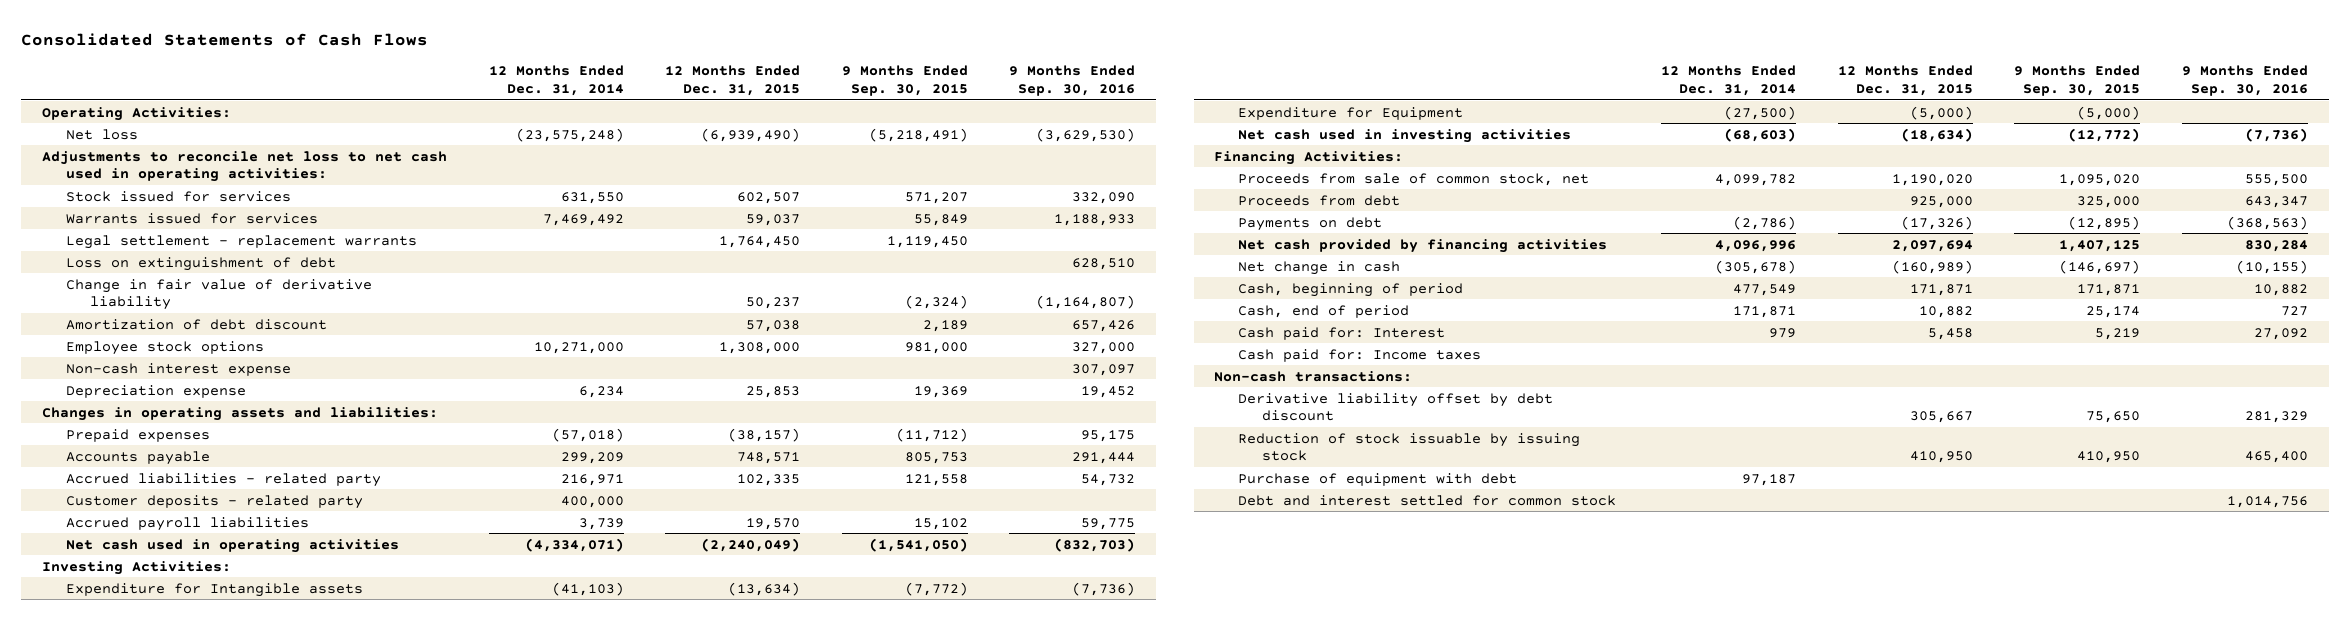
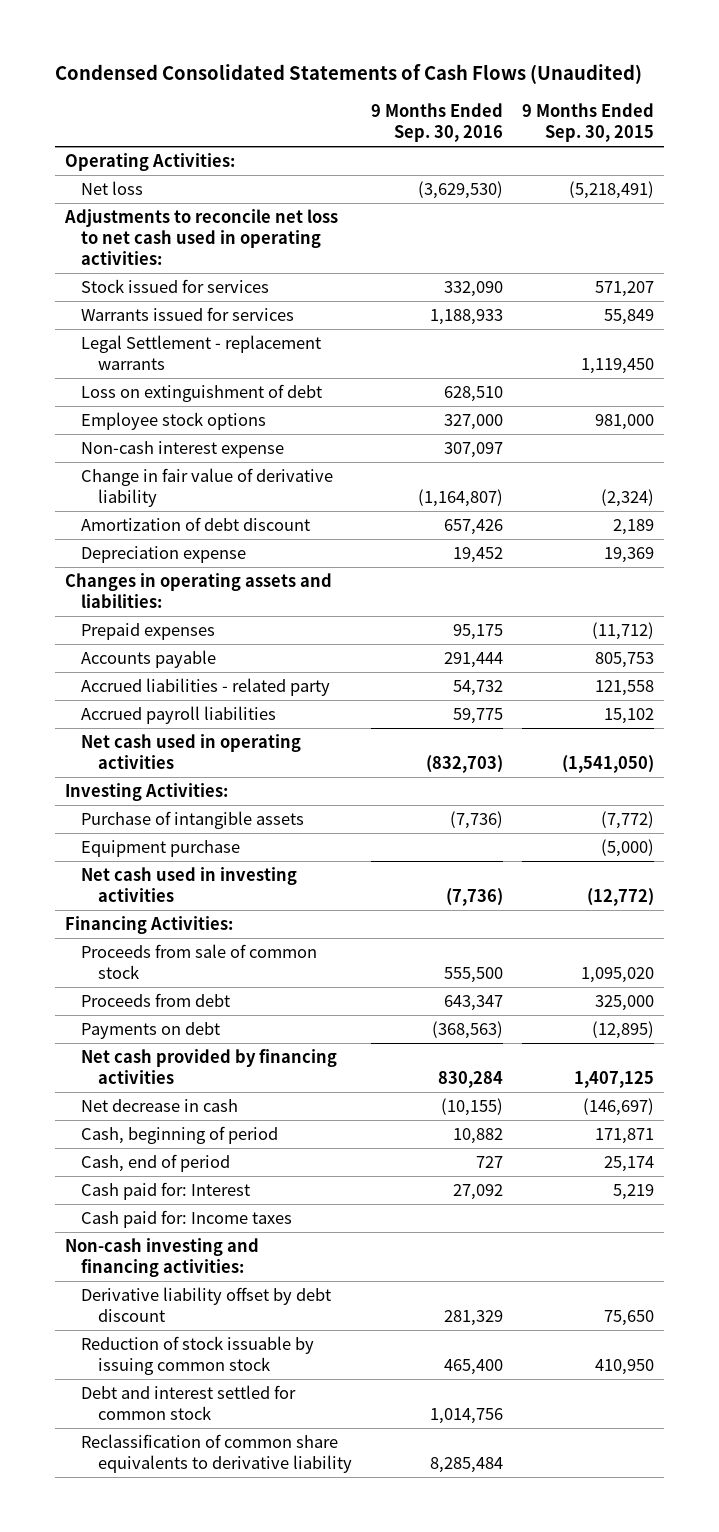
[21,32,429,46] Consolidated Statements of Cash Flows -> [55,64,643,85] Condensed Consolidated Statements of Cash Flows (Unaudited)
[488,65,624,96] 12 Months Ended Dec. 31, 2014 -> none
[665,65,801,96] 12 Months Ended Dec. 31, 2015 -> none
[65,234,417,249] Legal settlement - replacement warrants -> [81,335,322,371] Legal Settlement - replacement warrants
[65,278,372,311] Change in fair value of derivative liability -> [81,468,334,508] Change in fair value of derivative liability
[65,318,327,330] Amortization of debt discount -> [81,517,311,532] Amortization of debt discount
[65,494,363,509] Customer deposits - related party -> none
[1238,106,1464,120] Expenditure for Equipment -> none
[65,582,363,597] Expenditure for Intangible assets -> [81,811,305,830] Purchase of intangible assets
none -> [81,840,241,858] Equipment purchase
[1238,172,1590,186] Proceeds from sale of common stock, net -> [81,944,318,980] Proceeds from sale of common stock
[1238,260,1401,275] Net change in cash -> [81,1099,239,1113] Net decrease in cash
[1214,370,1413,382] Non-cash transactions: -> [64,1238,259,1278] Non-cash investing and financing activities:
[1238,472,1518,486] Purchase of equipment with debt -> none
[1238,432,1581,462] Reduction of stock issuable by issuing stock -> [81,1336,315,1376] Reduction of stock issuable by issuing common stock
none -> [81,1434,352,1474] Reclassification of common share equivalents to derivative liability

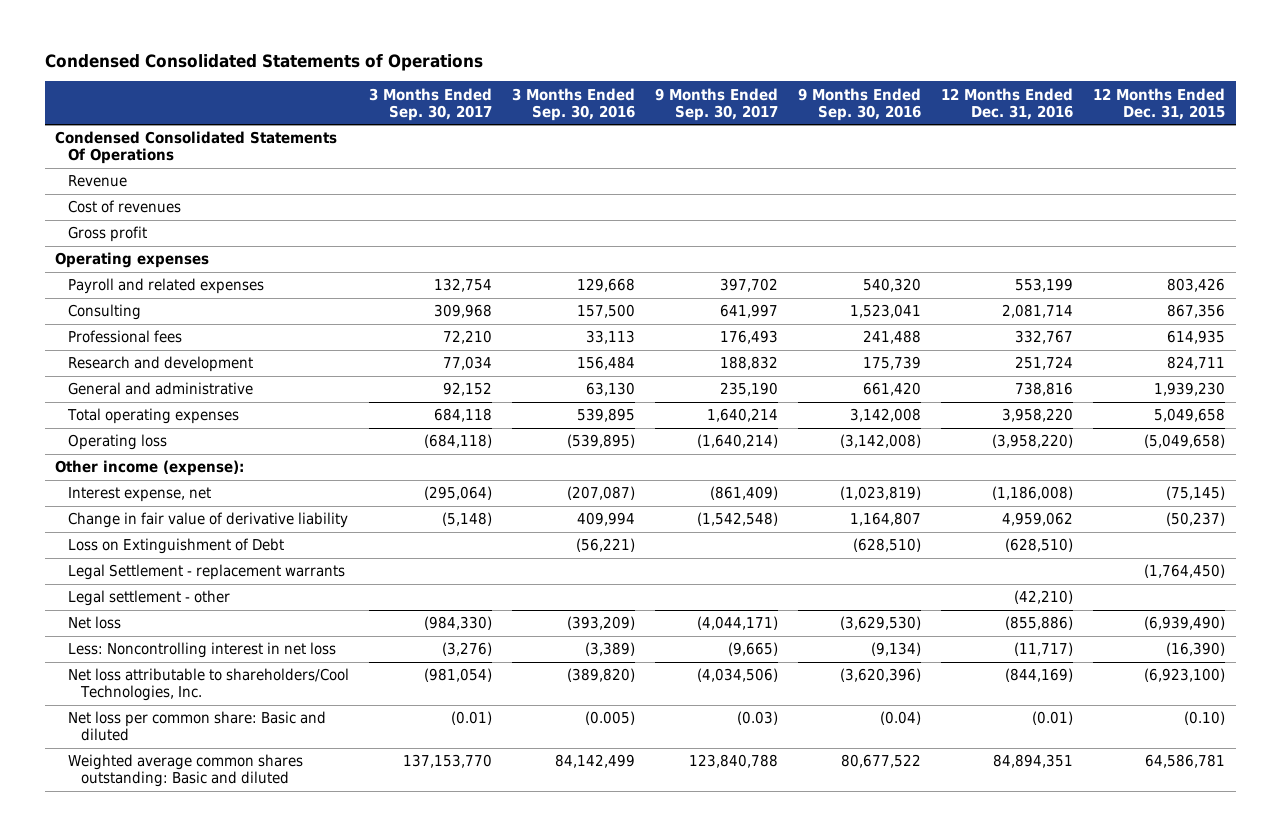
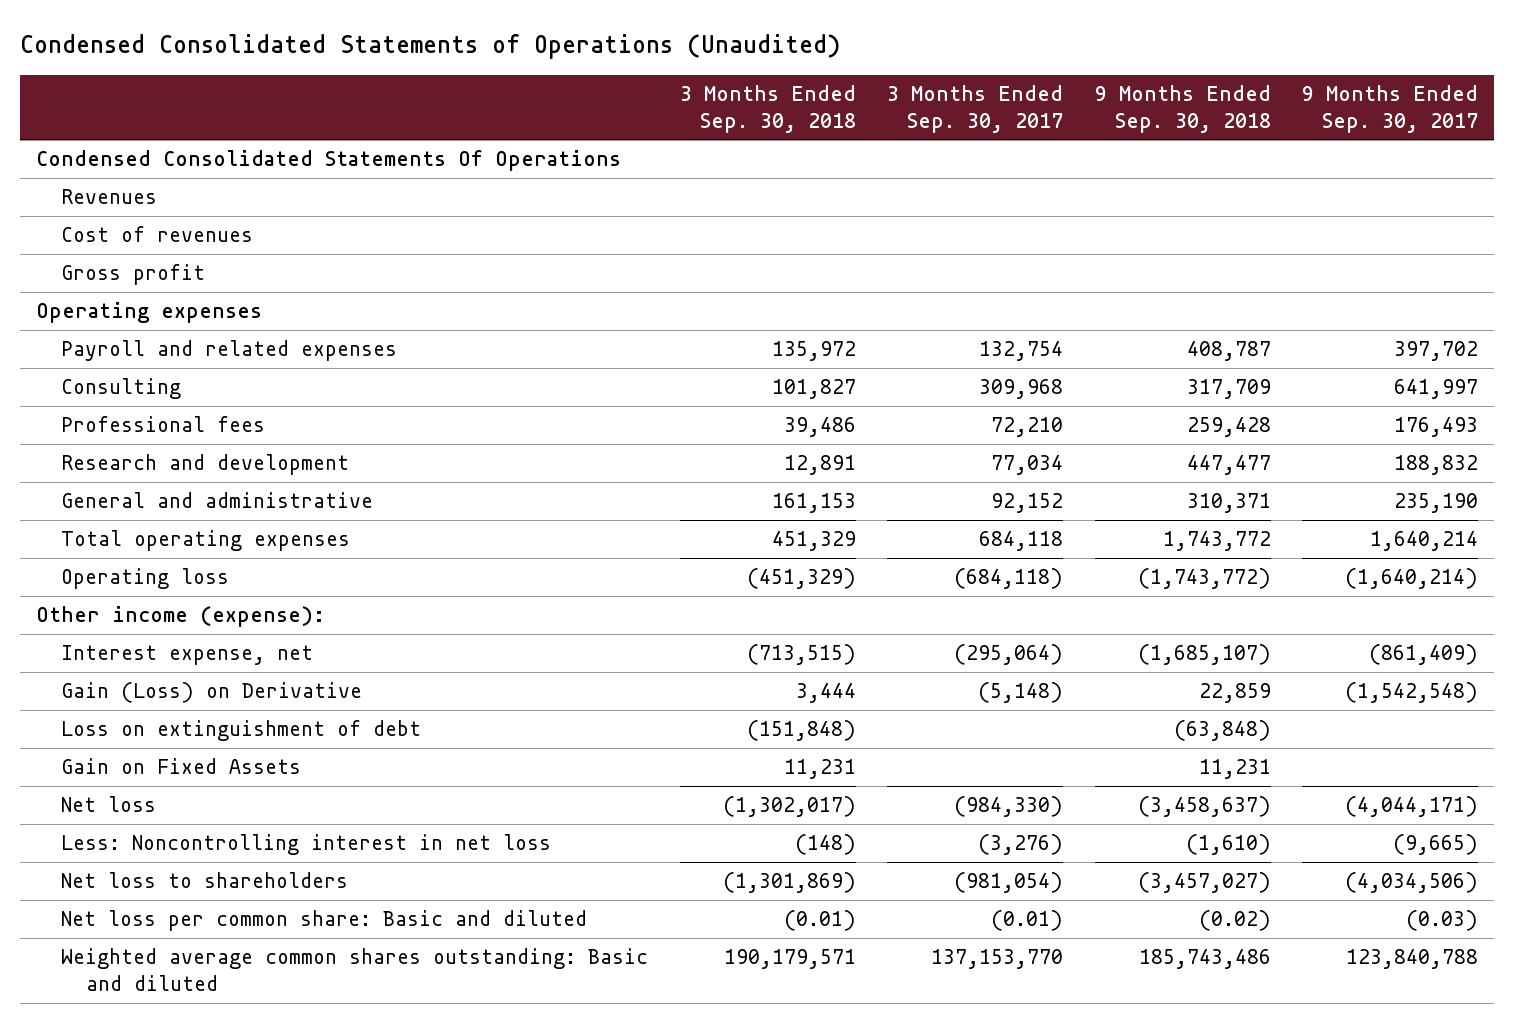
[44,54,483,72] Condensed Consolidated Statements of Operations -> [20,34,841,60] Condensed Consolidated Statements of Operations (Unaudited)
[512,87,636,121] 3 Months Ended Sep. 30, 2016 -> none
[798,87,922,121] 9 Months Ended Sep. 30, 2016 -> none
[941,87,1074,120] 12 Months Ended Dec. 31, 2016 -> none
[1093,87,1226,120] 12 Months Ended Dec. 31, 2015 -> none
none -> [679,84,856,133] 3 Months Ended Sep. 30, 2018
none -> [1094,84,1271,133] 9 Months Ended Sep. 30, 2018
[68,175,128,188] Revenue -> [61,189,158,205] Revenues
[68,564,346,581] Legal Settlement - replacement warrants -> none
[68,590,231,607] Legal settlement - other -> none
[68,512,349,529] Change in fair value of derivative liability -> [61,682,363,704] Gain (Loss) on Derivative
[68,538,285,555] Loss on Extinguishment of Debt -> [61,720,422,742] Loss on extinguishment of debt
none -> [61,758,302,775] Gain on Fixed Assets
[68,668,350,702] Net loss attributable to shareholders/Cool Technologies, Inc. -> [61,872,349,889] Net loss to shareholders

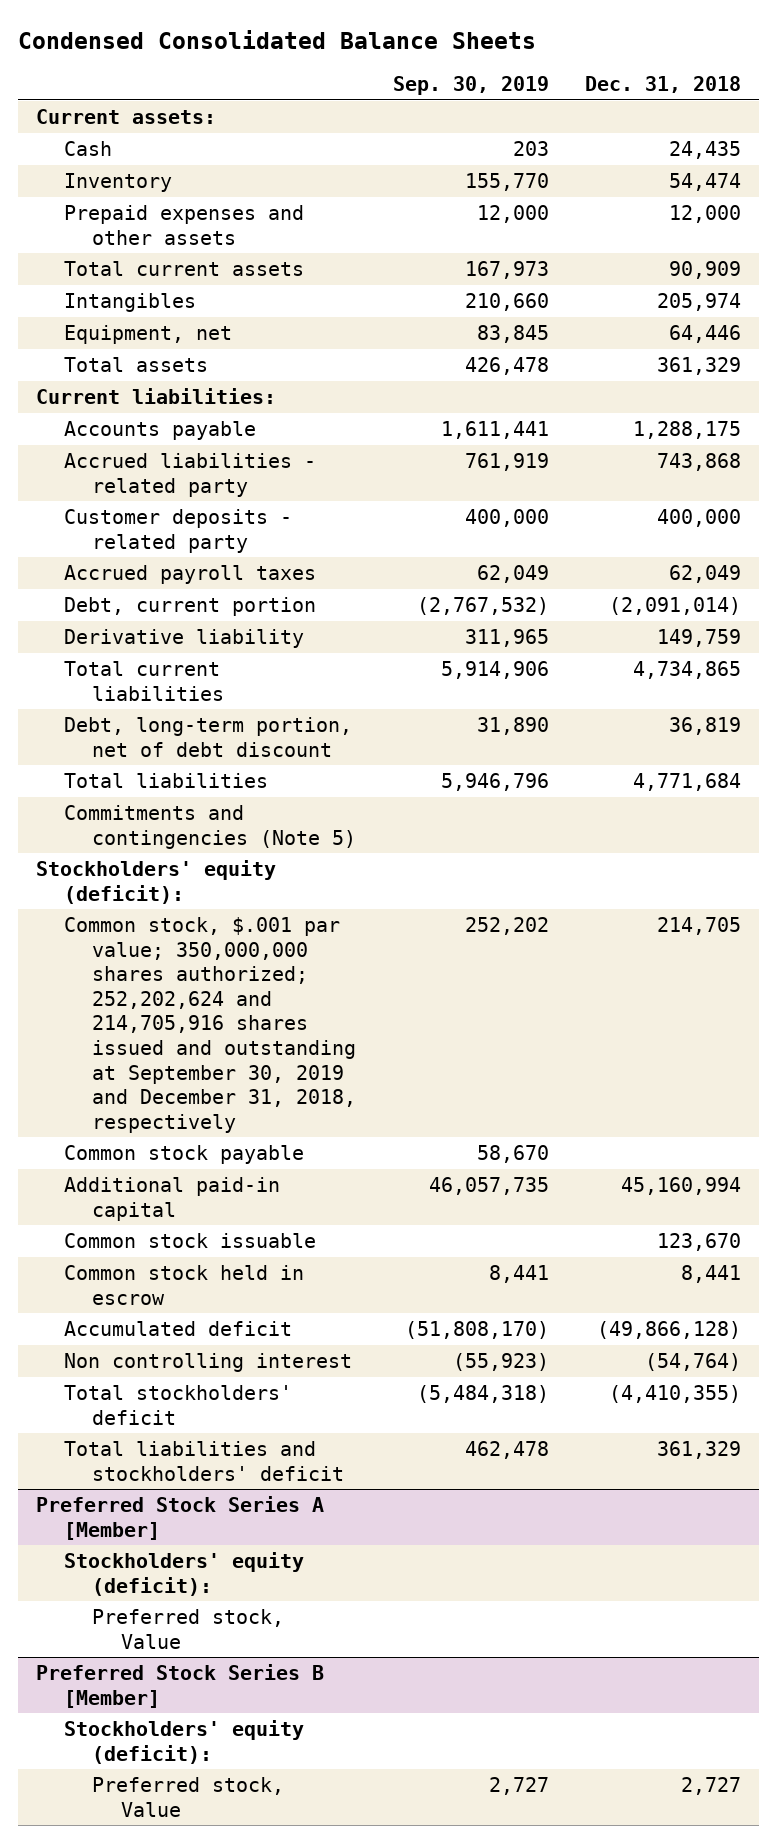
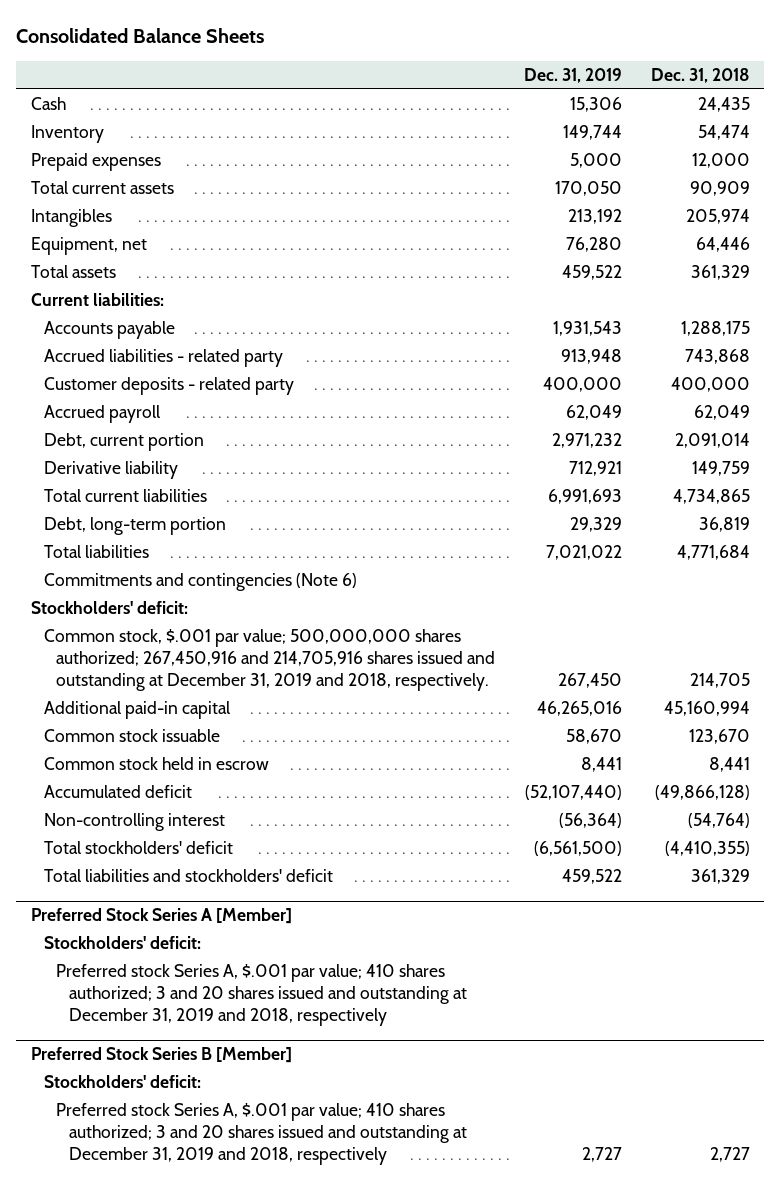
[18,29,537,49] Condensed Consolidated Balance Sheets -> [16,28,265,44] Consolidated Balance Sheets
[392,76,549,96] Sep. 30, 2019 -> none
none -> [523,67,622,83] Dec. 31, 2019
[36,108,217,124] Current assets: -> none
[64,204,305,245] Prepaid expenses and other assets -> none
none -> [30,152,161,171] Prepaid expenses
[64,564,317,584] Accrued payroll taxes -> [43,404,160,423] Accrued payroll
[608,596,741,615] (2,091,014) -> [674,432,750,448] 2,091,014
[64,716,353,757] Debt, long-term portion, net of debt discount -> [43,516,226,535] Debt, long-term portion
[64,1144,305,1164] Common stock payable -> none
[64,804,357,849] Commitments and contingencies (Note 5) -> [43,572,357,591] Commitments and contingencies (Note 6)
[36,859,277,904] Stockholders' equity (deficit): -> [30,600,188,614] Stockholders' deficit:
[64,916,357,1133] Common stock, $.001 par value; 350,000,000 shares authorized; 252,202,624 and 214,705,916 shares issued and outstanding at September 30, 2019 and December 31, 2018, respectively -> [43,628,496,692] Common stock, $.001 par value; 500,000,000 shares authorized; 267,450,916 and 214,705,916 shares issued and outstanding at December 31, 2019 and 2018, respectively.
[64,1352,353,1372] Non controlling interest -> [43,812,225,831] Non-controlling interest
[64,1551,305,1596] Stockholders' equity (deficit): -> [43,935,201,949] Stockholders' deficit:
[92,1608,285,1649] Preferred stock, Value -> [56,963,468,1027] Preferred stock Series A, $.001 par value; 410 shares authorized; 3 and 20 shares issued and outstanding at December 31, 2019 and 2018, respectively
[64,1719,305,1764] Stockholders' equity (deficit): -> [43,1074,201,1088] Stockholders' deficit:
[92,1776,285,1817] Preferred stock, Value -> [56,1102,468,1166] Preferred stock Series A, $.001 par value; 410 shares authorized; 3 and 20 shares issued and outstanding at December 31, 2019 and 2018, respectively

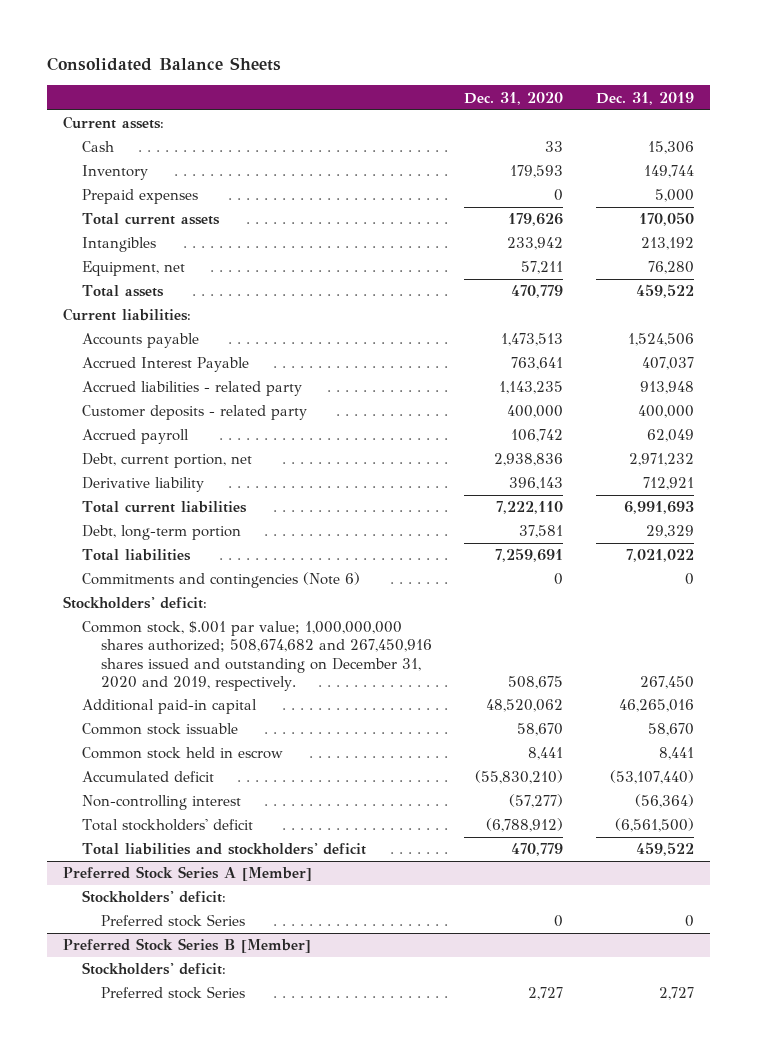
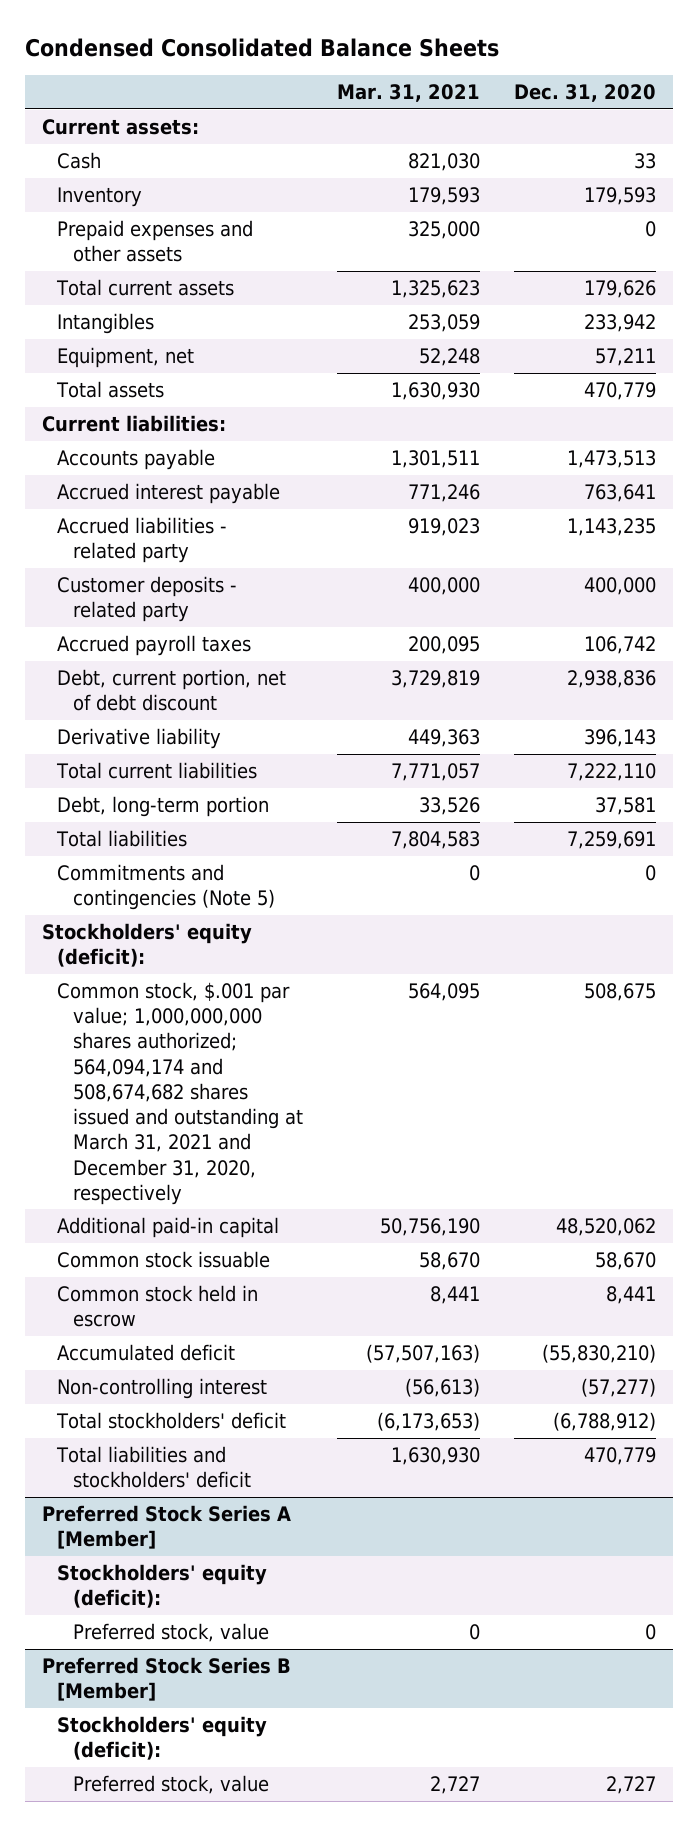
[46,57,281,72] Consolidated Balance Sheets -> [25,37,500,57] Condensed Consolidated Balance Sheets
[595,91,694,105] Dec. 31, 2019 -> none
none -> [336,84,480,103] Mar. 31, 2021
[81,189,198,205] Prepaid expenses -> [57,220,254,263] Prepaid expenses and other assets
[81,357,249,373] Accrued Interest Payable -> [57,483,281,505] Accrued interest payable
[81,429,189,445] Accrued payroll -> [57,635,252,657] Accrued payroll taxes
[81,453,252,469] Debt, current portion, net -> [57,669,287,712] Debt, current portion, net of debt discount
[81,572,360,589] Commitments and contingencies (Note 6) -> [57,864,275,911] Commitments and contingencies (Note 5)
[62,596,207,610] Stockholders' deficit: -> [42,923,253,968] Stockholders' equity (deficit):
[81,621,432,691] Common stock, $.001 par value; 1,000,000,000 shares authorized; 508,674,682 and 267,450,916 shares issued and outstanding on December 31, 2020 and 2019, respectively. -> [57,982,303,1205] Common stock, $.001 par value; 1,000,000,000 shares authorized; 564,094,174 and 508,674,682 shares issued and outstanding at March 31, 2021 and December 31, 2020, respectively
[81,890,226,904] Stockholders' deficit: -> [57,1564,268,1609] Stockholders' equity (deficit):
[100,914,245,928] Preferred stock Series -> [72,1623,269,1643] Preferred stock, value
[81,962,226,976] Stockholders' deficit: -> [57,1716,268,1761] Stockholders' equity (deficit):
[100,986,245,1000] Preferred stock Series -> [72,1775,269,1795] Preferred stock, value

